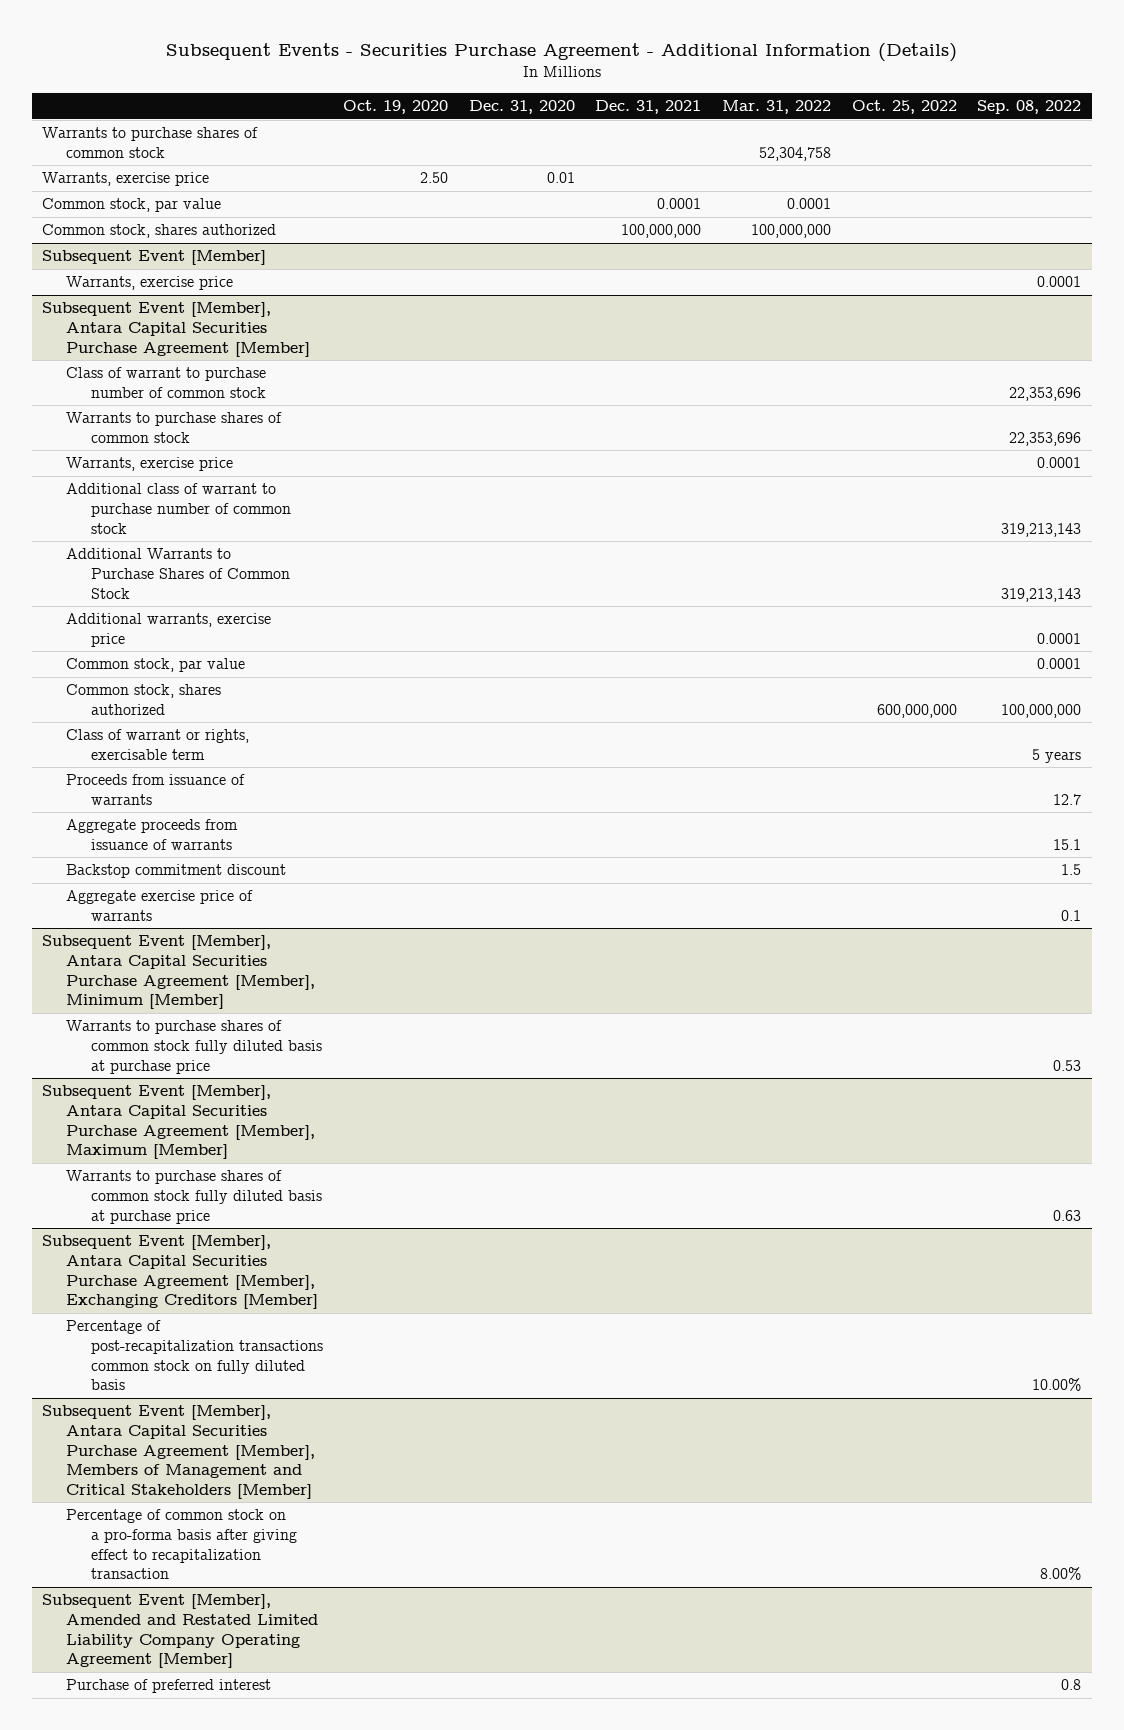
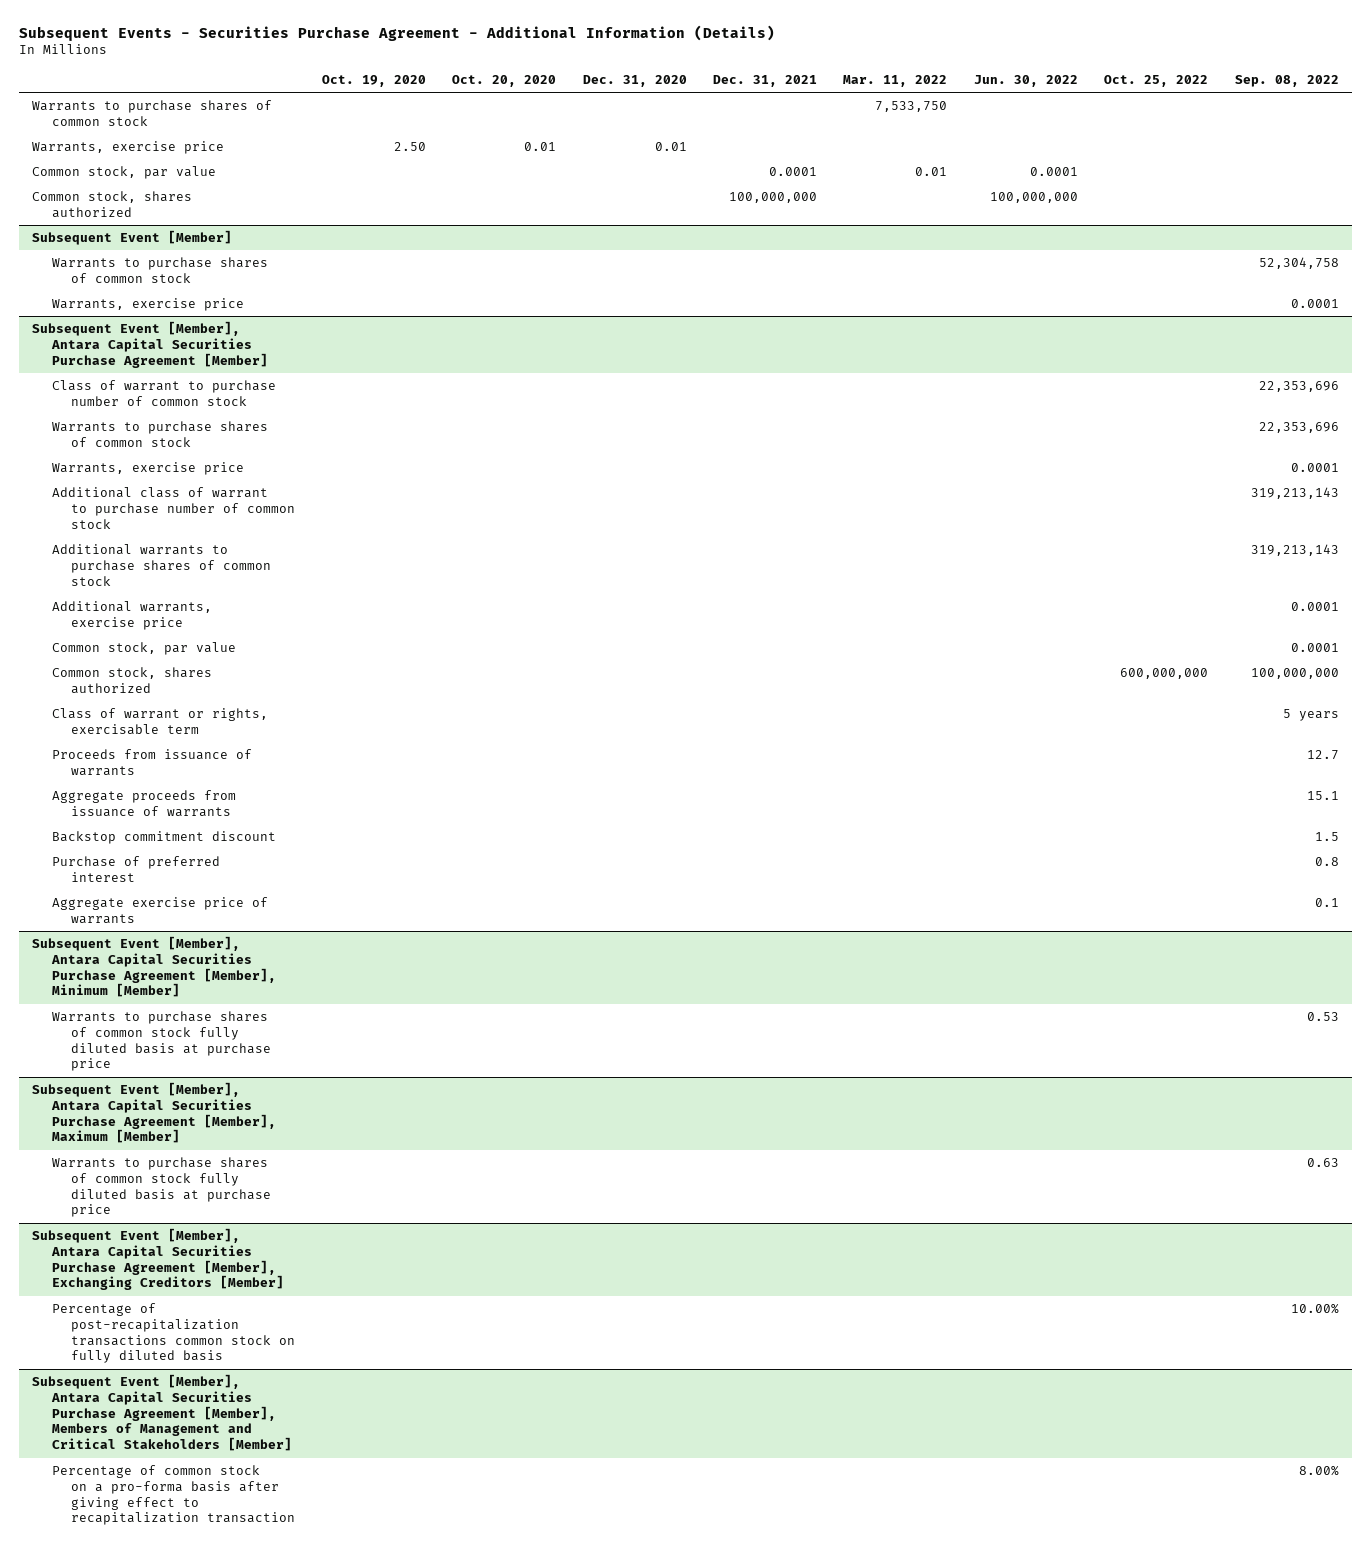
[722,100,832,115] Mar. 31, 2022 -> none
none -> [452,74,557,87] Oct. 20, 2020
none -> [843,74,948,87] Mar. 11, 2022
none -> [973,74,1078,87] Jun. 30, 2022
none -> [51,256,268,283] Warrants to purchase shares of common stock
[66,548,290,599] Additional Warrants to Purchase Shares of Common Stock -> [51,543,272,586] Additional warrants to purchase shares of common stock
none -> [51,855,220,882] Purchase of preferred interest
[42,1594,319,1669] Subsequent Event [Member], Amended and Restated Limited Liability Company Operating Agreement [Member] -> none
[66,1679,272,1694] Purchase of preferred interest -> none

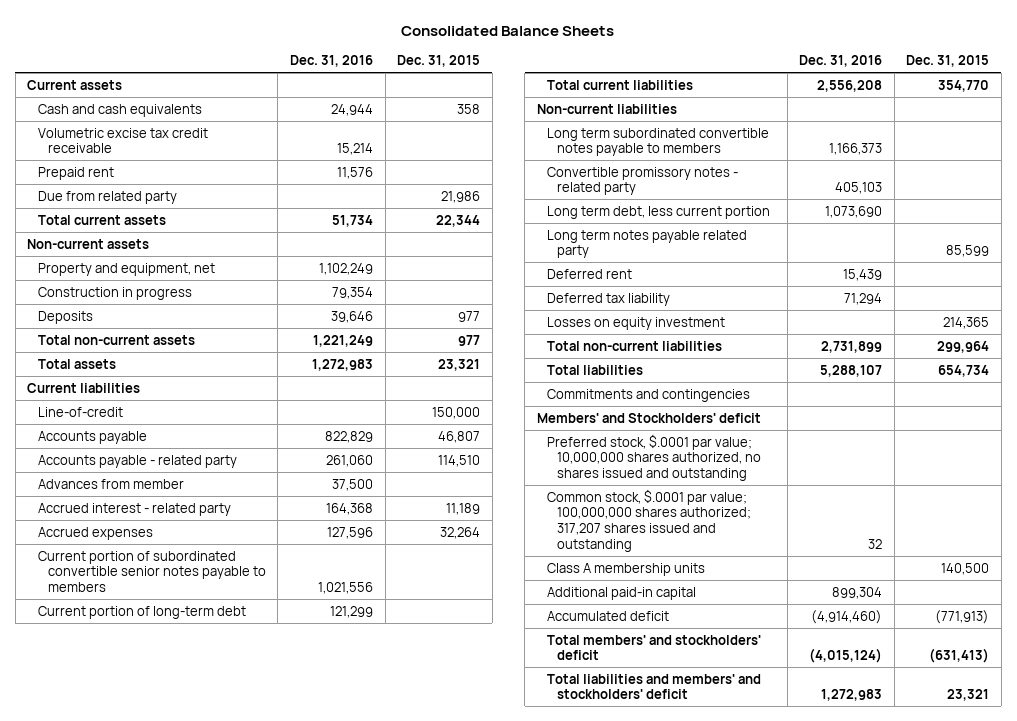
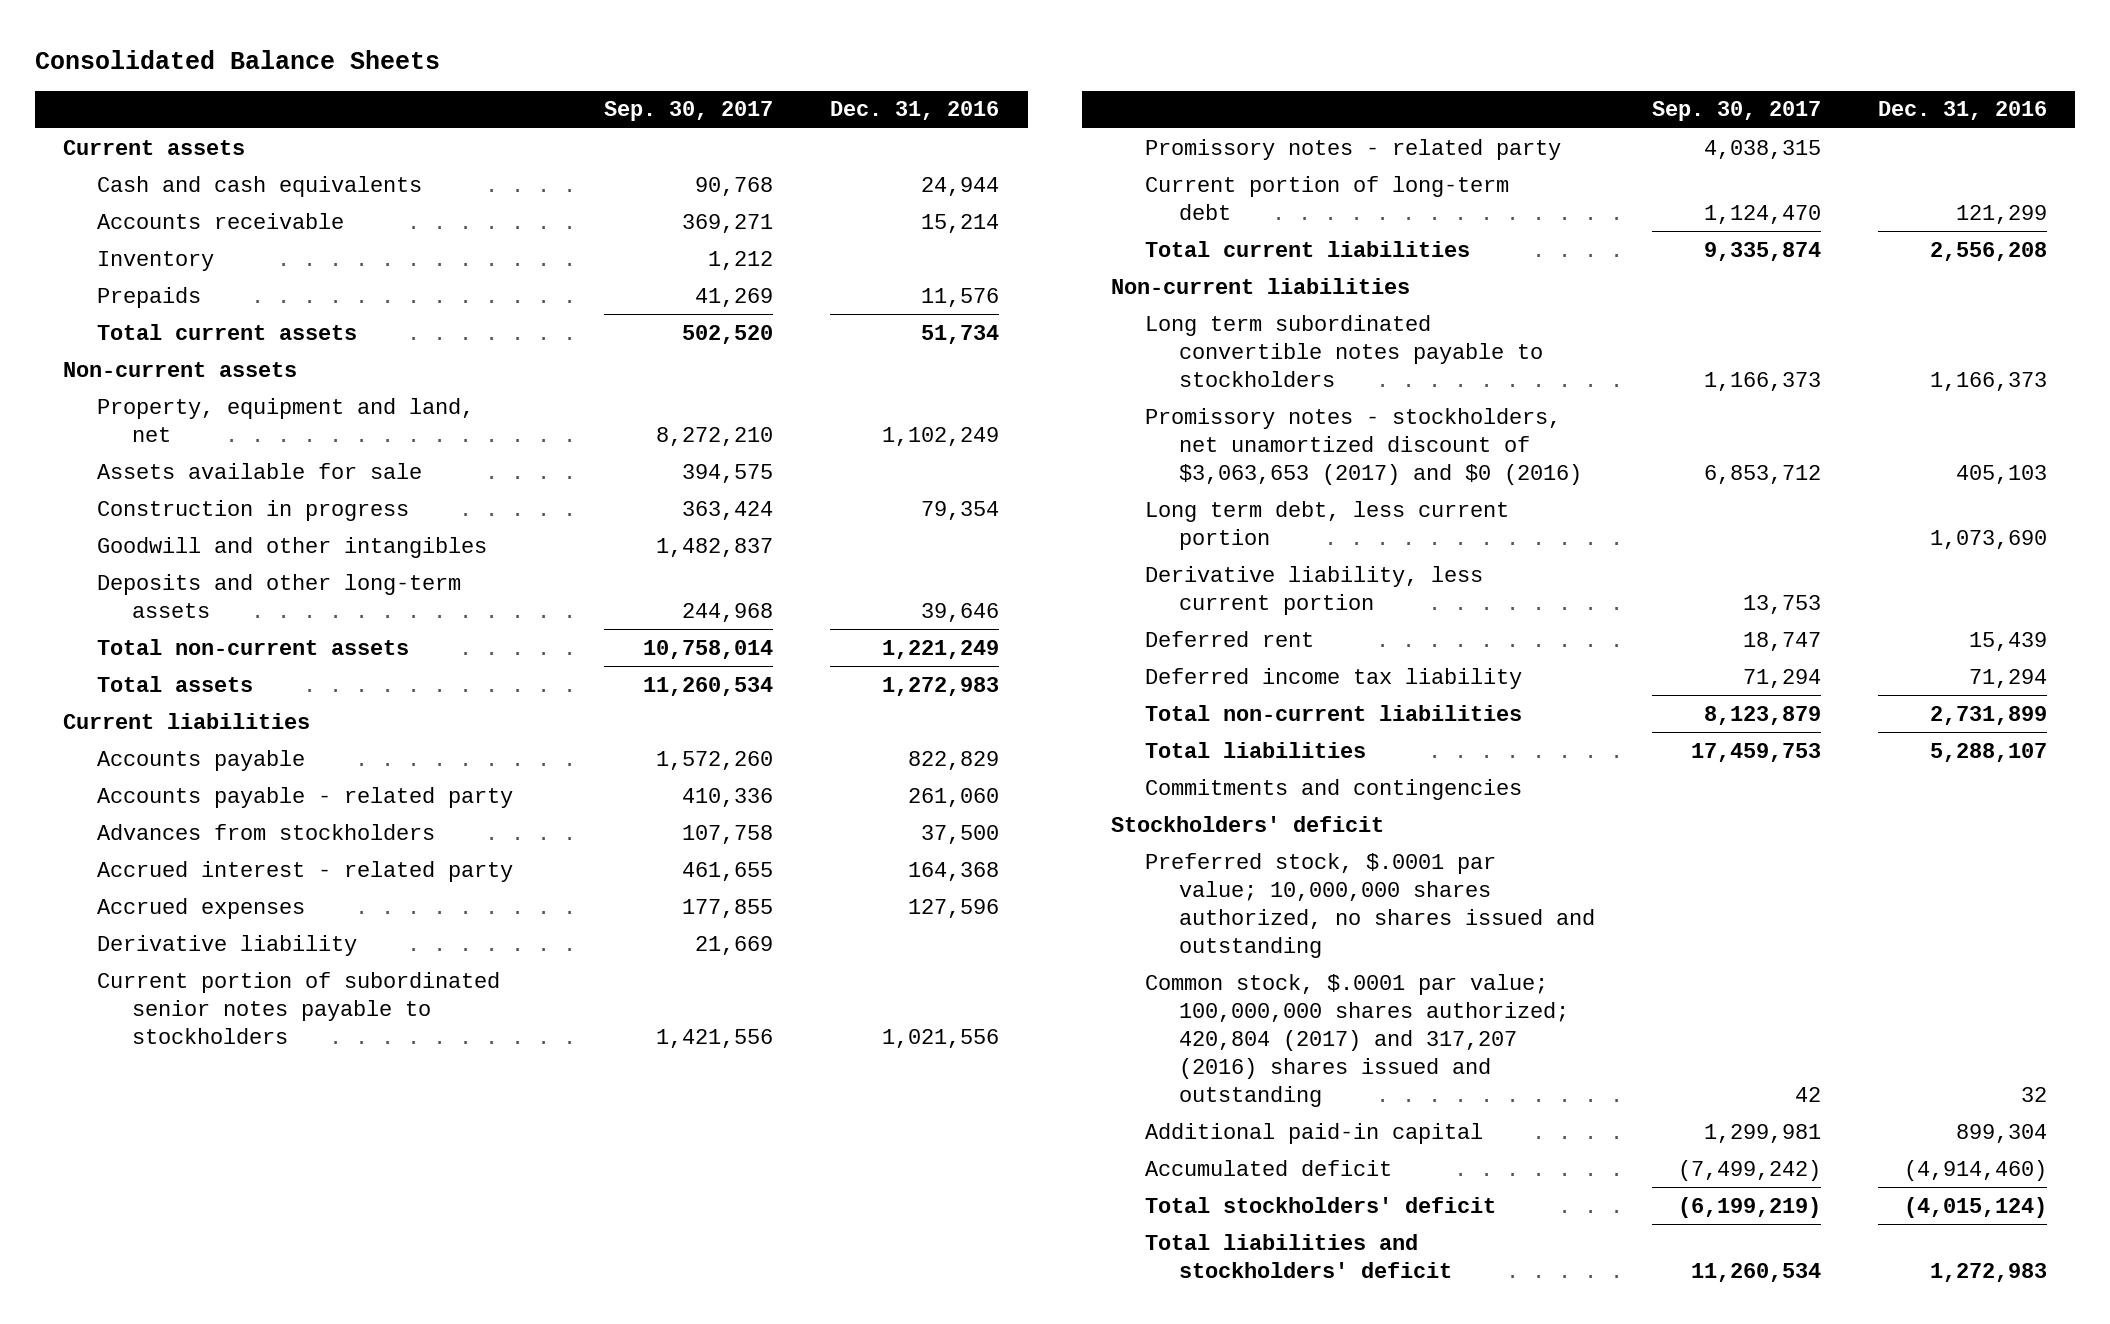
[397,55,481,68] Dec. 31, 2015 -> none
none -> [604,101,774,122] Sep. 30, 2017
[37,190,177,204] Due from related party -> none
[37,127,208,154] Volumetric excise tax credit receivable -> [97,212,345,229] Accounts receivable
none -> [97,250,215,271] Inventory
[37,166,114,180] Prepaid rent -> [97,286,202,308] Prepaids
[37,262,215,276] Property and equipment, net -> [97,397,475,442] Property, equipment and land, net
none -> [97,462,423,479] Assets available for sale
none -> [97,536,488,558] Goodwill and other intangibles
[37,310,93,324] Deposits -> [97,573,462,618] Deposits and other long-term assets
[37,406,123,417] Line-of-credit -> none
[37,478,184,489] Advances from member -> [97,823,436,840] Advances from stockholders
none -> [97,934,358,956] Derivative liability
[37,550,266,592] Current portion of subordinated convertible senior notes payable to members -> [97,971,501,1044] Current portion of subordinated senior notes payable to stockholders
none -> [1144,138,1561,160] Promissory notes - related party
[547,127,770,157] Long term subordinated convertible notes payable to members -> [1144,314,1544,387] Long term subordinated convertible notes payable to stockholders
[547,166,739,196] Convertible promissory notes - related party -> [1144,407,1583,485] Promissory notes - stockholders, net unamortized discount of $3,063,653 (2017) and $0 (2016)
[547,229,748,259] Long term notes payable related party -> none
none -> [1144,565,1483,615] Derivative liability, less current portion
[547,316,726,330] Losses on equity investment -> none
[547,292,671,306] Deferred tax liability -> [1144,667,1522,689] Deferred income tax liability
[536,412,761,423] Members' and Stockholders' deficit -> [1110,815,1384,832] Stockholders' deficit
[547,562,706,576] Class A membership units -> none
[547,488,752,552] Common stock, $.0001 par value; 100,000,000 shares authorized; 317,207 shares issued and outstanding -> [1144,973,1570,1107] Common stock, $.0001 par value; 100,000,000 shares authorized; 420,804 (2017) and 317,207 (2016) shares issued and outstanding
[547,634,762,661] Total members' and stockholders' deficit -> [1144,1196,1496,1213] Total stockholders' deficit
[547,673,762,700] Total liabilities and members' and stockholders' deficit -> [1144,1233,1453,1278] Total liabilities and stockholders' deficit

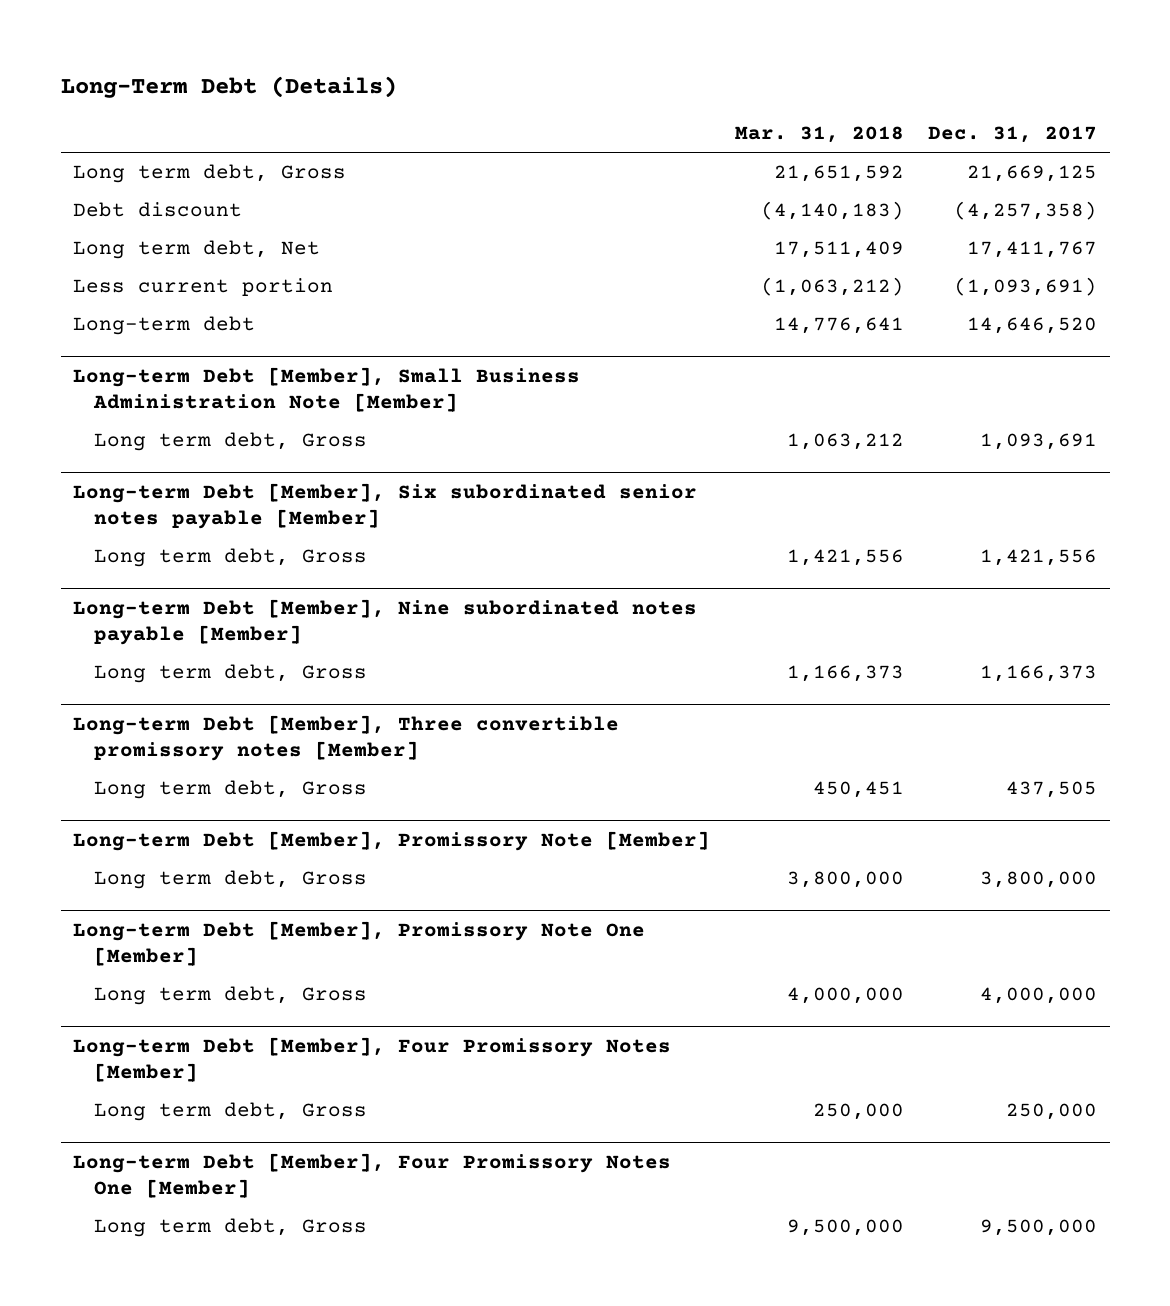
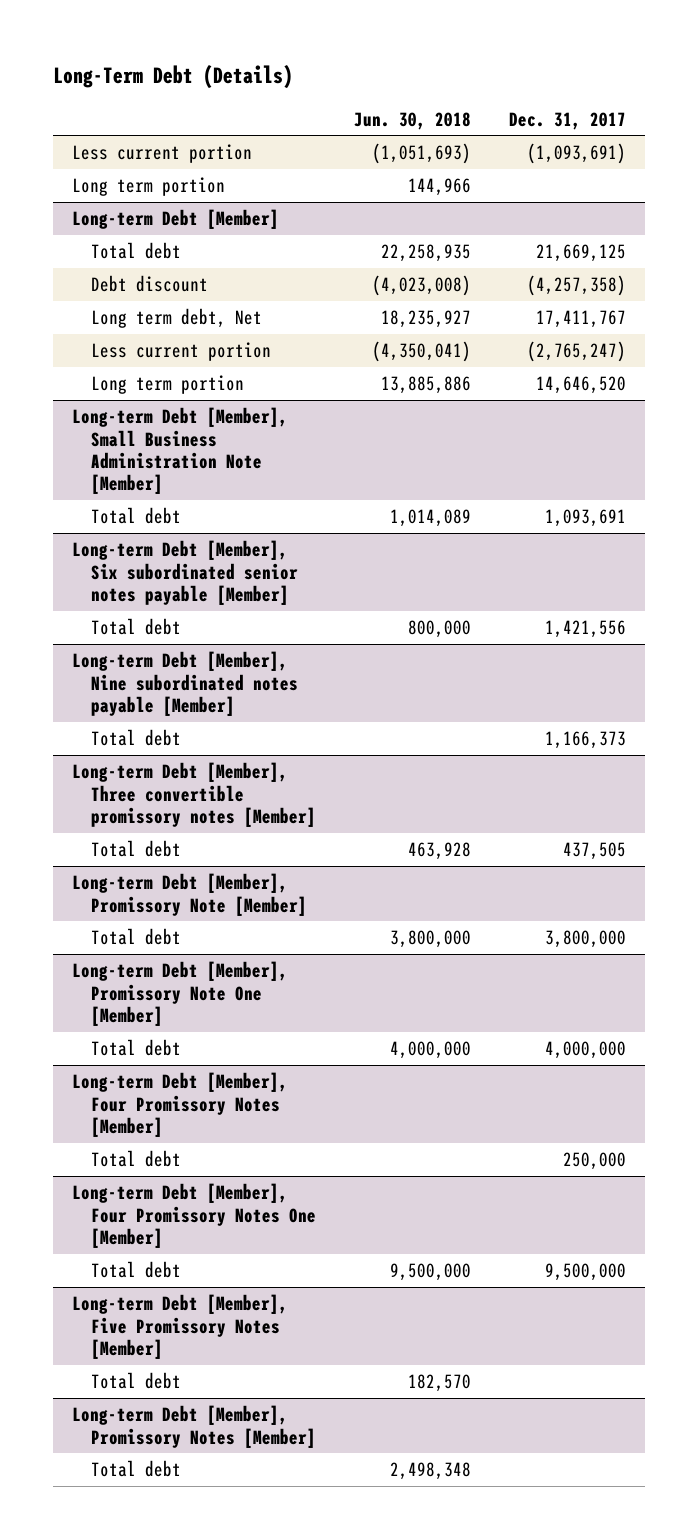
[734,126,904,144] Mar. 31, 2018 -> none
none -> [353,111,471,130] Jun. 30, 2018
[73,278,334,297] Less current portion -> [72,144,253,164] Less current portion
none -> [72,177,226,197] Long term portion
none -> [72,209,280,230] Long-term Debt [Member]
[73,164,347,184] Long term debt, Gross -> [90,242,181,260] Total debt
none -> [90,342,271,362] Less current portion
[73,316,256,336] Long-term debt -> [90,375,244,395] Long term portion
[93,432,367,452] Long term debt, Gross -> [90,507,181,525] Total debt
[93,548,367,568] Long term debt, Gross -> [90,618,181,636] Total debt
[93,664,367,684] Long term debt, Gross -> [90,729,181,747] Total debt
[93,780,367,800] Long term debt, Gross -> [90,840,181,858] Total debt
[93,870,367,890] Long term debt, Gross -> [90,928,181,946] Total debt
[93,986,367,1006] Long term debt, Gross -> [90,1039,181,1057] Total debt
[93,1102,367,1122] Long term debt, Gross -> [90,1150,181,1168] Total debt
[93,1218,367,1238] Long term debt, Gross -> [90,1261,181,1279] Total debt
none -> [72,1294,289,1359] Long-term Debt [Member], Five Promissory Notes [Member]
none -> [90,1372,181,1390] Total debt
none -> [72,1405,316,1448] Long-term Debt [Member], Promissory Notes [Member]
none -> [90,1460,181,1478] Total debt

